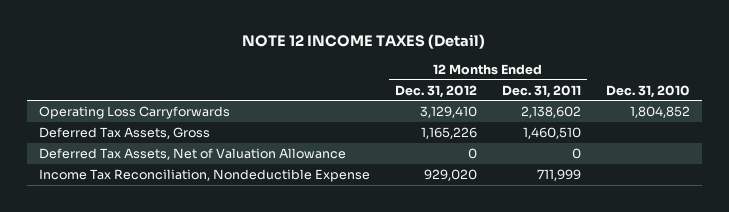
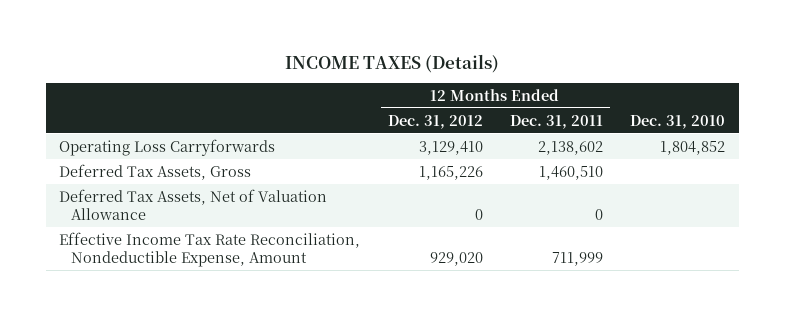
[242,34,486,50] NOTE 12 INCOME TAXES (Detail) -> [285,53,500,73] INCOME TAXES (Details)
[38,168,370,182] Income Tax Reconciliation, Nondeductible Expense -> [59,231,361,268] Effective Income Tax Rate Reconciliation, Nondeductible Expense, Amount

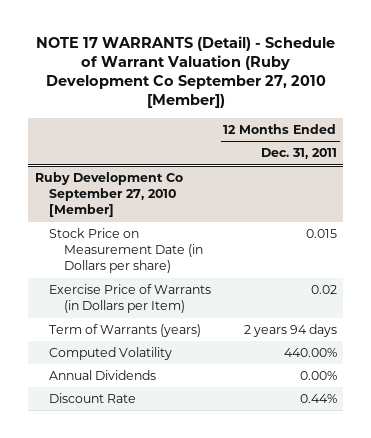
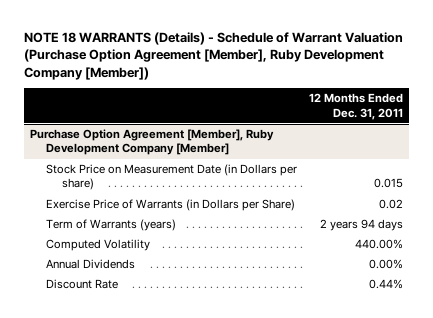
[35,35,335,109] NOTE 17 WARRANTS (Detail) - Schedule of Warrant Valuation (Ruby Development Co September 27, 2010 [Member]) -> [24,31,404,80] NOTE 18 WARRANTS (Details) - Schedule of Warrant Valuation (Purchase Option Agreement [Member], Ruby Development Company [Member])
[34,172,183,218] Ruby Development Co September 27, 2010 [Member] -> none
none -> [30,129,275,156] Purchase Option Agreement [Member], Ruby Development Company [Member]
[49,284,212,314] Exercise Price of Warrants (in Dollars per Item) -> [45,199,295,212] Exercise Price of Warrants (in Dollars per Share)

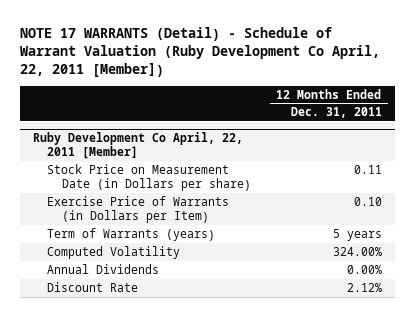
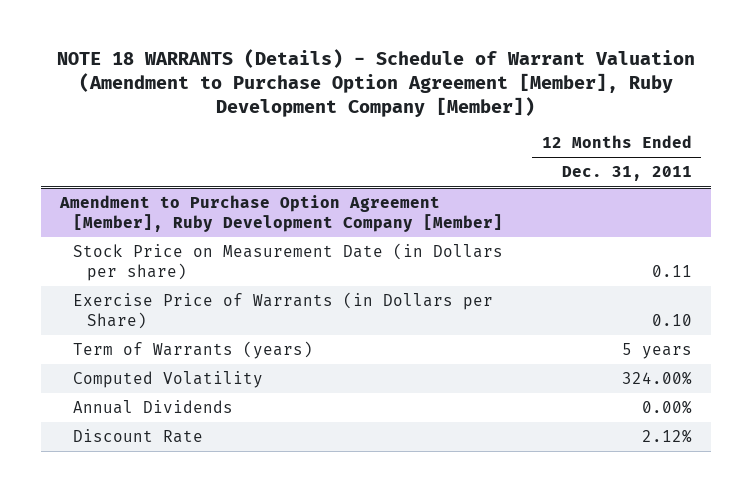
[19,26,380,78] NOTE 17 WARRANTS (Detail) - Schedule of Warrant Valuation (Ruby Development Co April, 22, 2011 [Member]) -> [56,48,695,117] NOTE 18 WARRANTS (Details) - Schedule of Warrant Valuation (Amendment to Purchase Option Agreement [Member], Ruby Development Company [Member])
[32,132,243,160] Ruby Development Co April, 22, 2011 [Member] -> none
none -> [58,194,504,233] Amendment to Purchase Option Agreement [Member], Ruby Development Company [Member]
[47,196,230,224] Exercise Price of Warrants (in Dollars per Item) -> [73,291,494,330] Exercise Price of Warrants (in Dollars per Share)

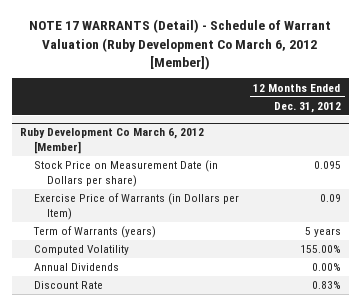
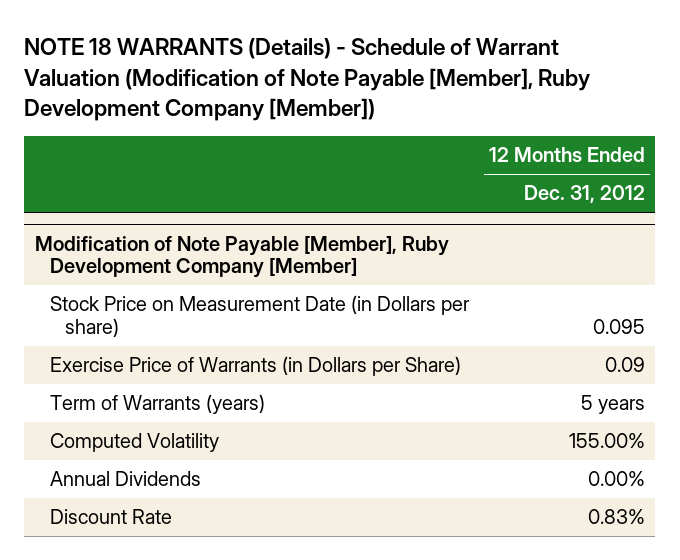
[29,19,332,70] NOTE 17 WARRANTS (Detail) - Schedule of Warrant Valuation (Ruby Development Co March 6, 2012 [Member]) -> [24,38,591,122] NOTE 18 WARRANTS (Details) - Schedule of Warrant Valuation (Modification of Note Payable [Member], Ruby Development Company [Member])
[19,128,204,154] Ruby Development Co March 6, 2012 [Member] -> none
none -> [34,235,449,279] Modification of Note Payable [Member], Ruby Development Company [Member]
[33,193,239,220] Exercise Price of Warrants (in Dollars per Item) -> [49,356,461,377] Exercise Price of Warrants (in Dollars per Share)

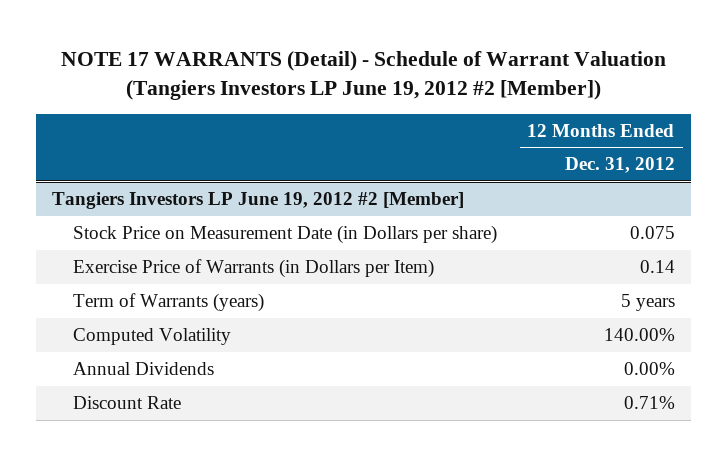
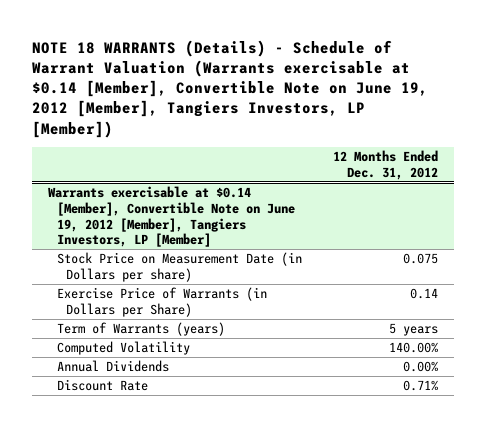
[60,50,666,100] NOTE 17 WARRANTS (Detail) - Schedule of Warrant Valuation (Tangiers Investors LP June 19, 2012 #2 [Member]) -> [32,39,429,138] NOTE 18 WARRANTS (Details) - Schedule of Warrant Valuation (Warrants exercisable at $0.14 [Member], Convertible Note on June 19, 2012 [Member], Tangiers Investors, LP [Member])
[52,191,465,209] Tangiers Investors LP June 19, 2012 #2 [Member] -> none
none -> [47,186,296,248] Warrants exercisable at $0.14 [Member], Convertible Note on June 19, 2012 [Member], Tangiers Investors, LP [Member]
[72,258,434,278] Exercise Price of Warrants (in Dollars per Item) -> [57,287,268,317] Exercise Price of Warrants (in Dollars per Share)

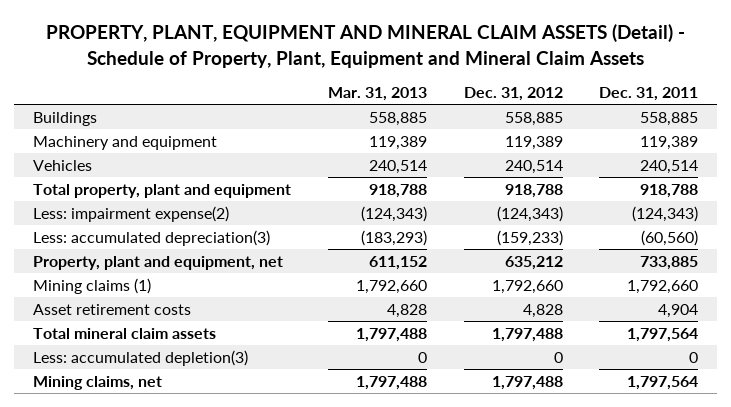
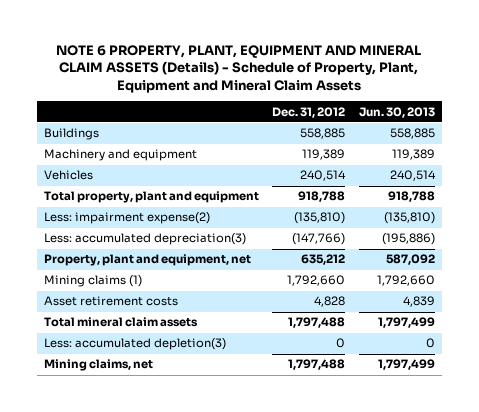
[45,24,685,68] PROPERTY, PLANT, EQUIPMENT AND MINERAL CLAIM ASSETS (Detail) - Schedule of Property, Plant, Equipment and Mineral Claim Assets -> [56,44,422,93] NOTE 6 PROPERTY, PLANT, EQUIPMENT AND MINERAL CLAIM ASSETS (Details) - Schedule of Property, Plant, Equipment and Mineral Claim Assets
[327,87,427,102] Mar. 31, 2013 -> none
[599,87,699,102] Dec. 31, 2011 -> none
none -> [359,106,436,118] Jun. 30, 2013
[496,205,563,222] (124,343) -> [294,212,346,225] (135,810)
[496,229,563,246] (159,233) -> [292,233,346,246] (147,766)

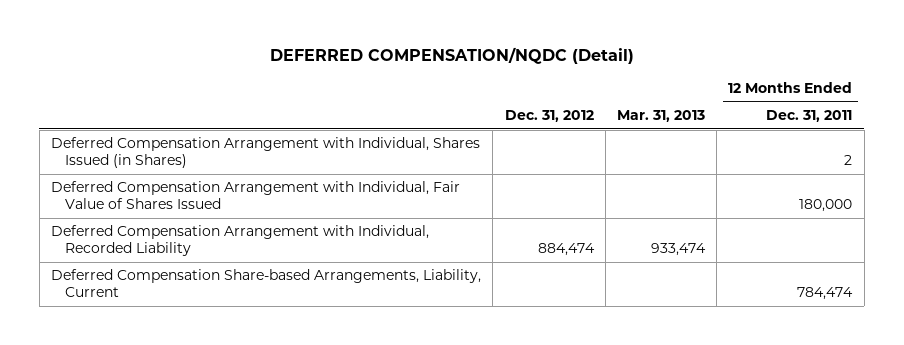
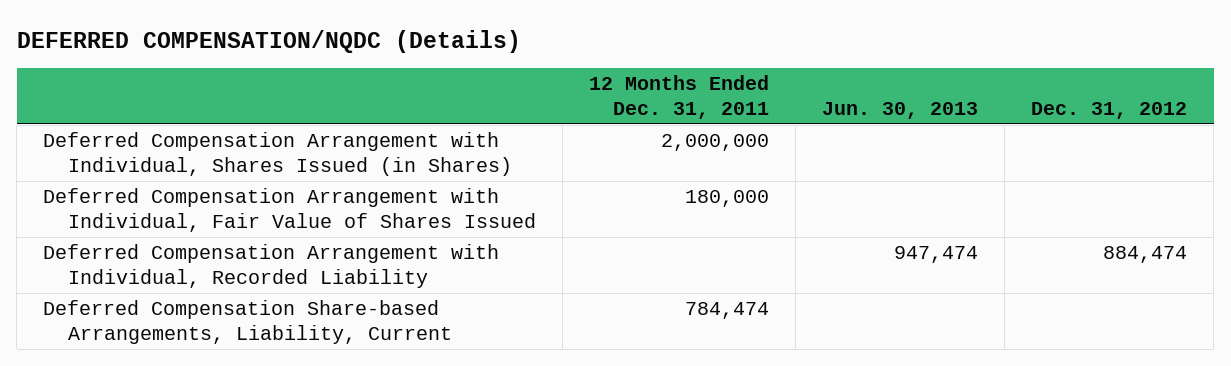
[269,46,634,64] DEFERRED COMPENSATION/NQDC (Detail) -> [16,29,521,53] DEFERRED COMPENSATION/NQDC (Details)
[616,110,705,123] Mar. 31, 2013 -> none
none -> [822,101,979,119] Jun. 30, 2013
[844,154,853,165] 2 -> [661,134,770,152] 2,000,000

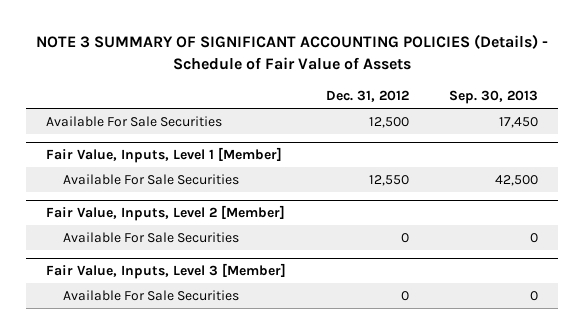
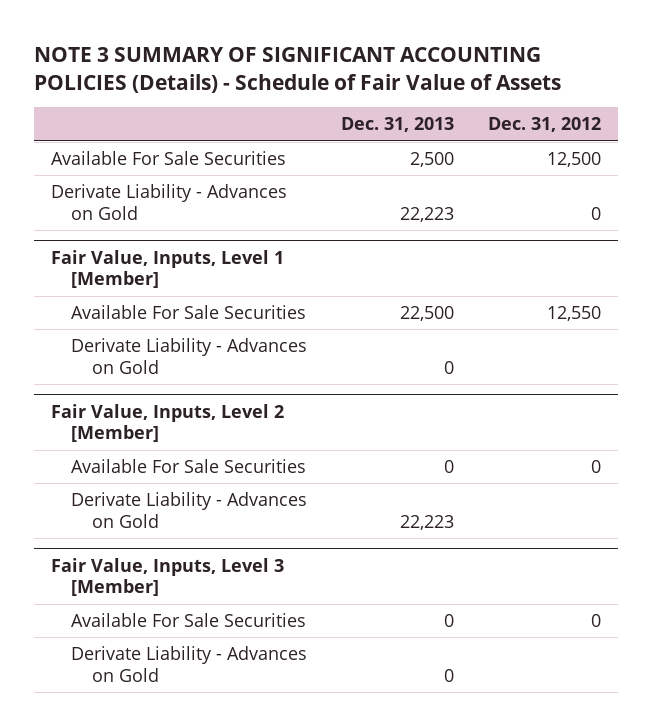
[449,89,539,104] Sep. 30, 2013 -> none
none -> [341,117,455,133] Dec. 31, 2013
none -> [50,184,287,220] Derivate Liability - Advances on Gold
none -> [71,338,308,374] Derivate Liability - Advances on Gold
none -> [71,492,308,528] Derivate Liability - Advances on Gold
none -> [71,646,308,682] Derivate Liability - Advances on Gold

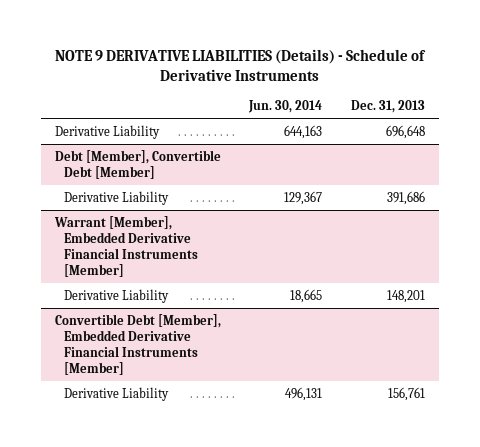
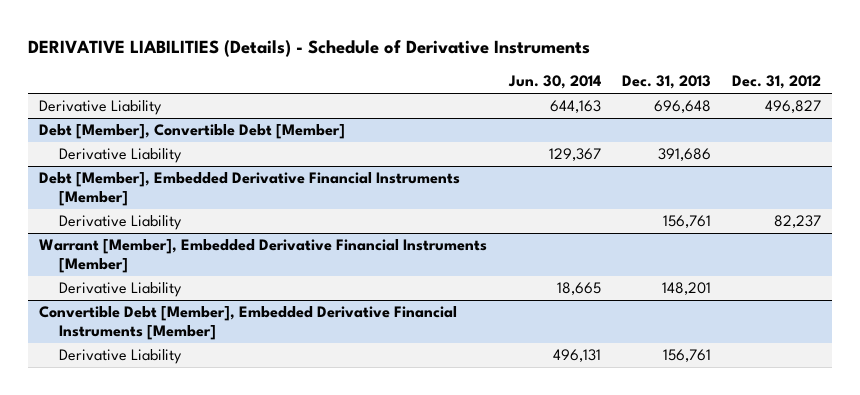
[54,48,426,81] NOTE 9 DERIVATIVE LIABILITIES (Details) - Schedule of Derivative Instruments -> [28,40,591,58] DERIVATIVE LIABILITIES (Details) - Schedule of Derivative Instruments
none -> [732,75,822,90] Dec. 31, 2012
none -> [39,172,461,207] Debt [Member], Embedded Derivative Financial Instruments [Member]
none -> [59,215,183,231] Derivative Liability

